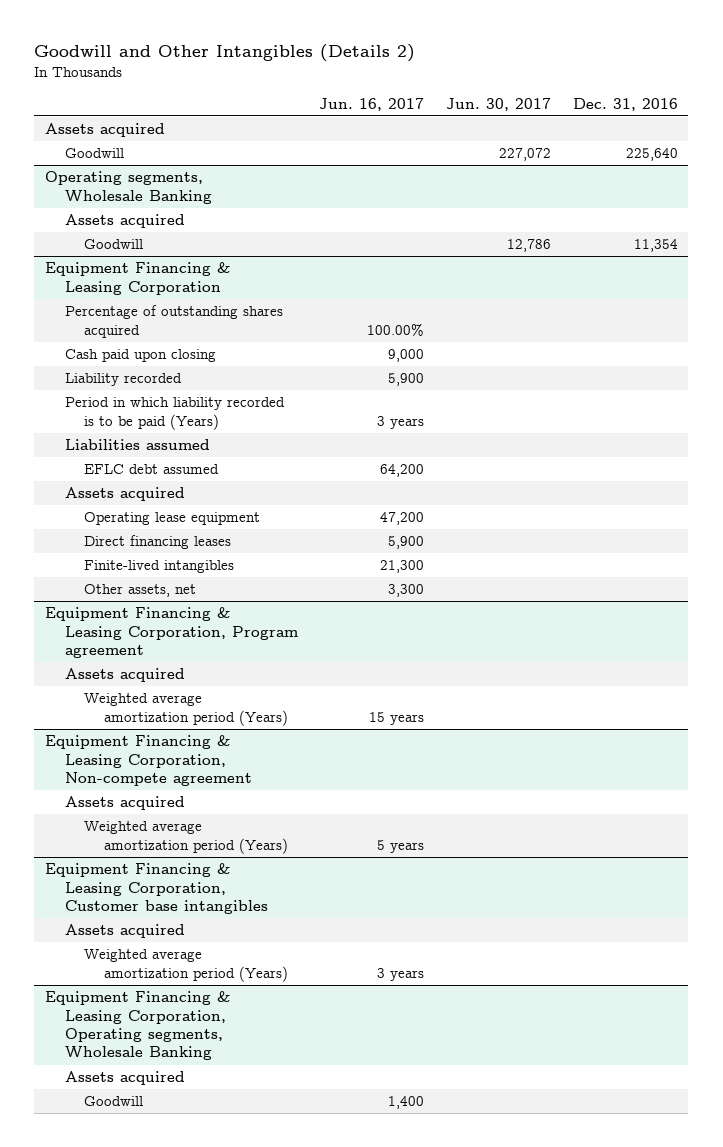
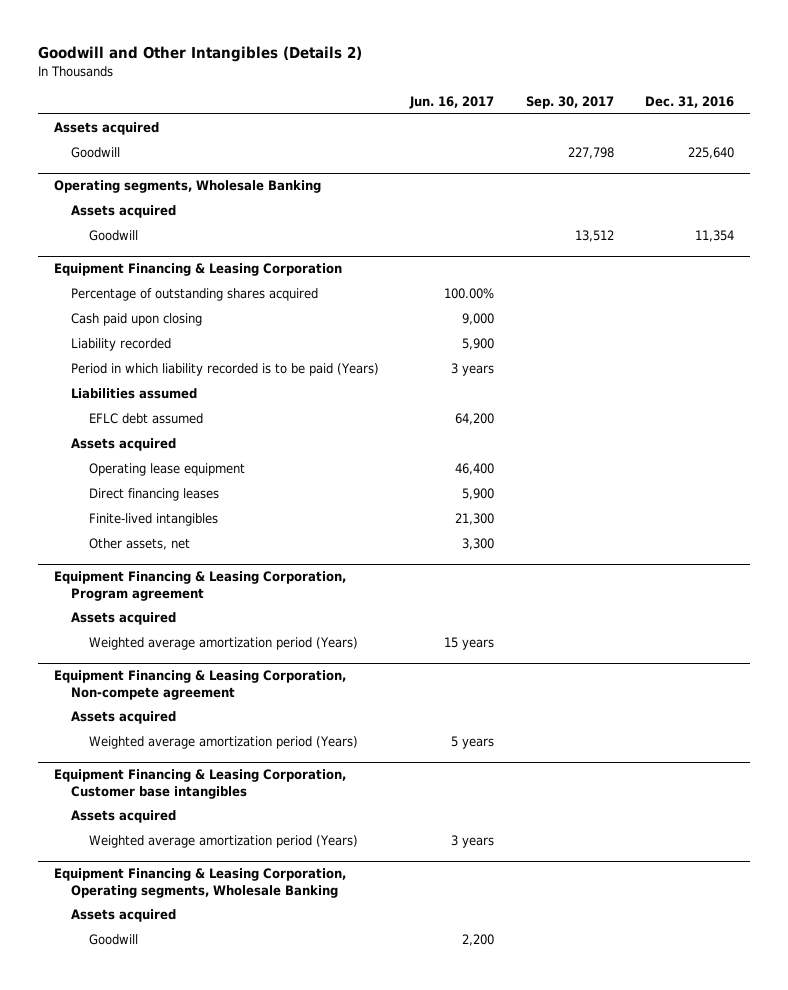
[445,97,551,111] Jun. 30, 2017 -> none
none -> [525,96,614,110] Sep. 30, 2017
[380,512,425,526] 47,200 -> [455,463,495,476] 46,400
[388,1096,425,1110] 1,400 -> [462,934,495,947] 2,200

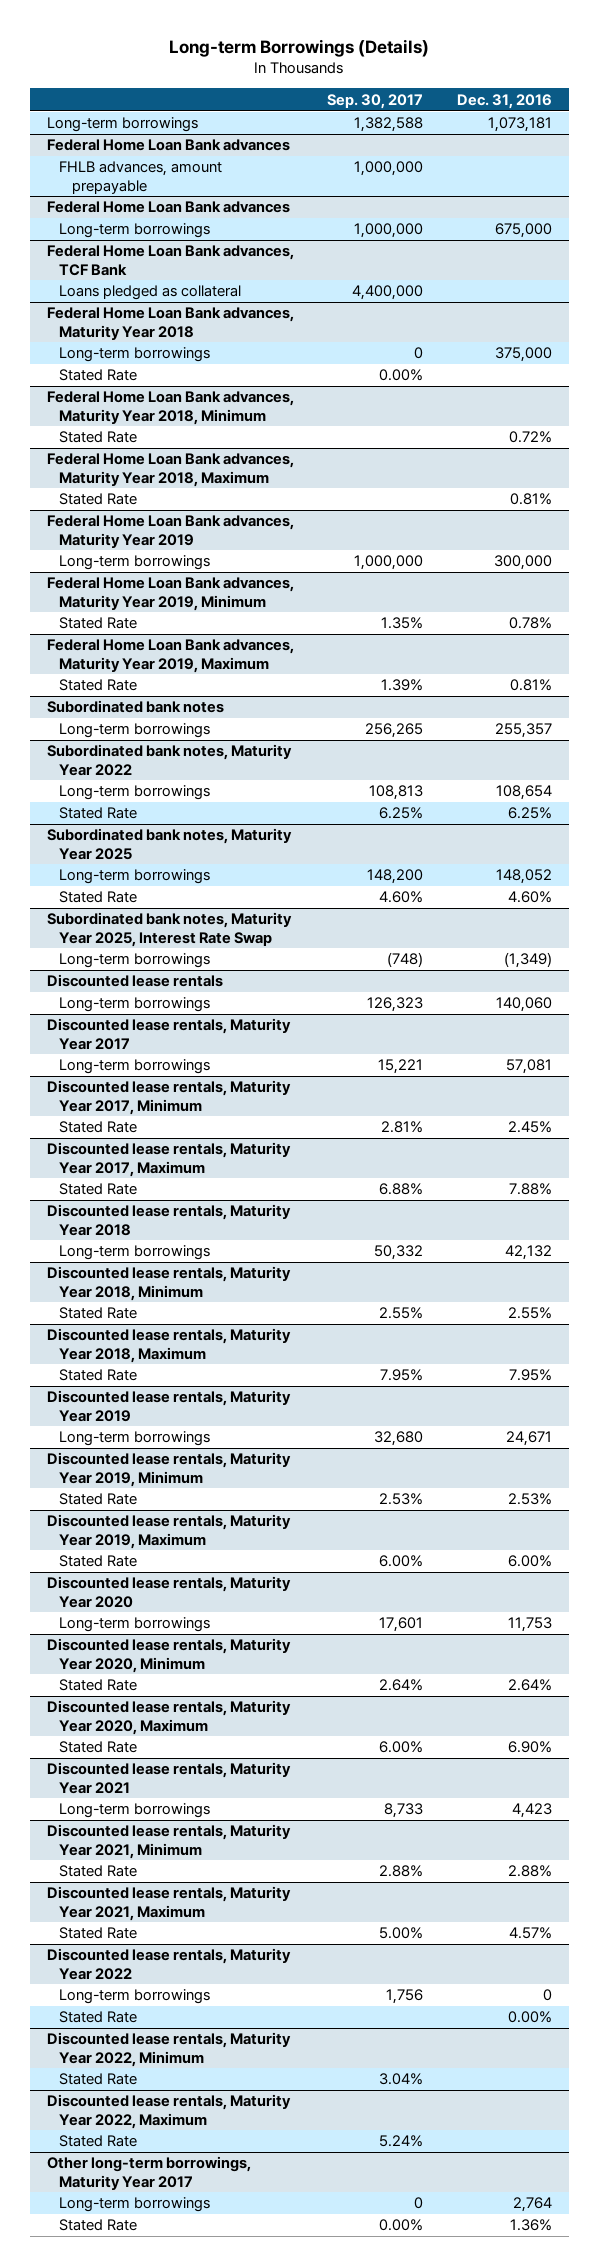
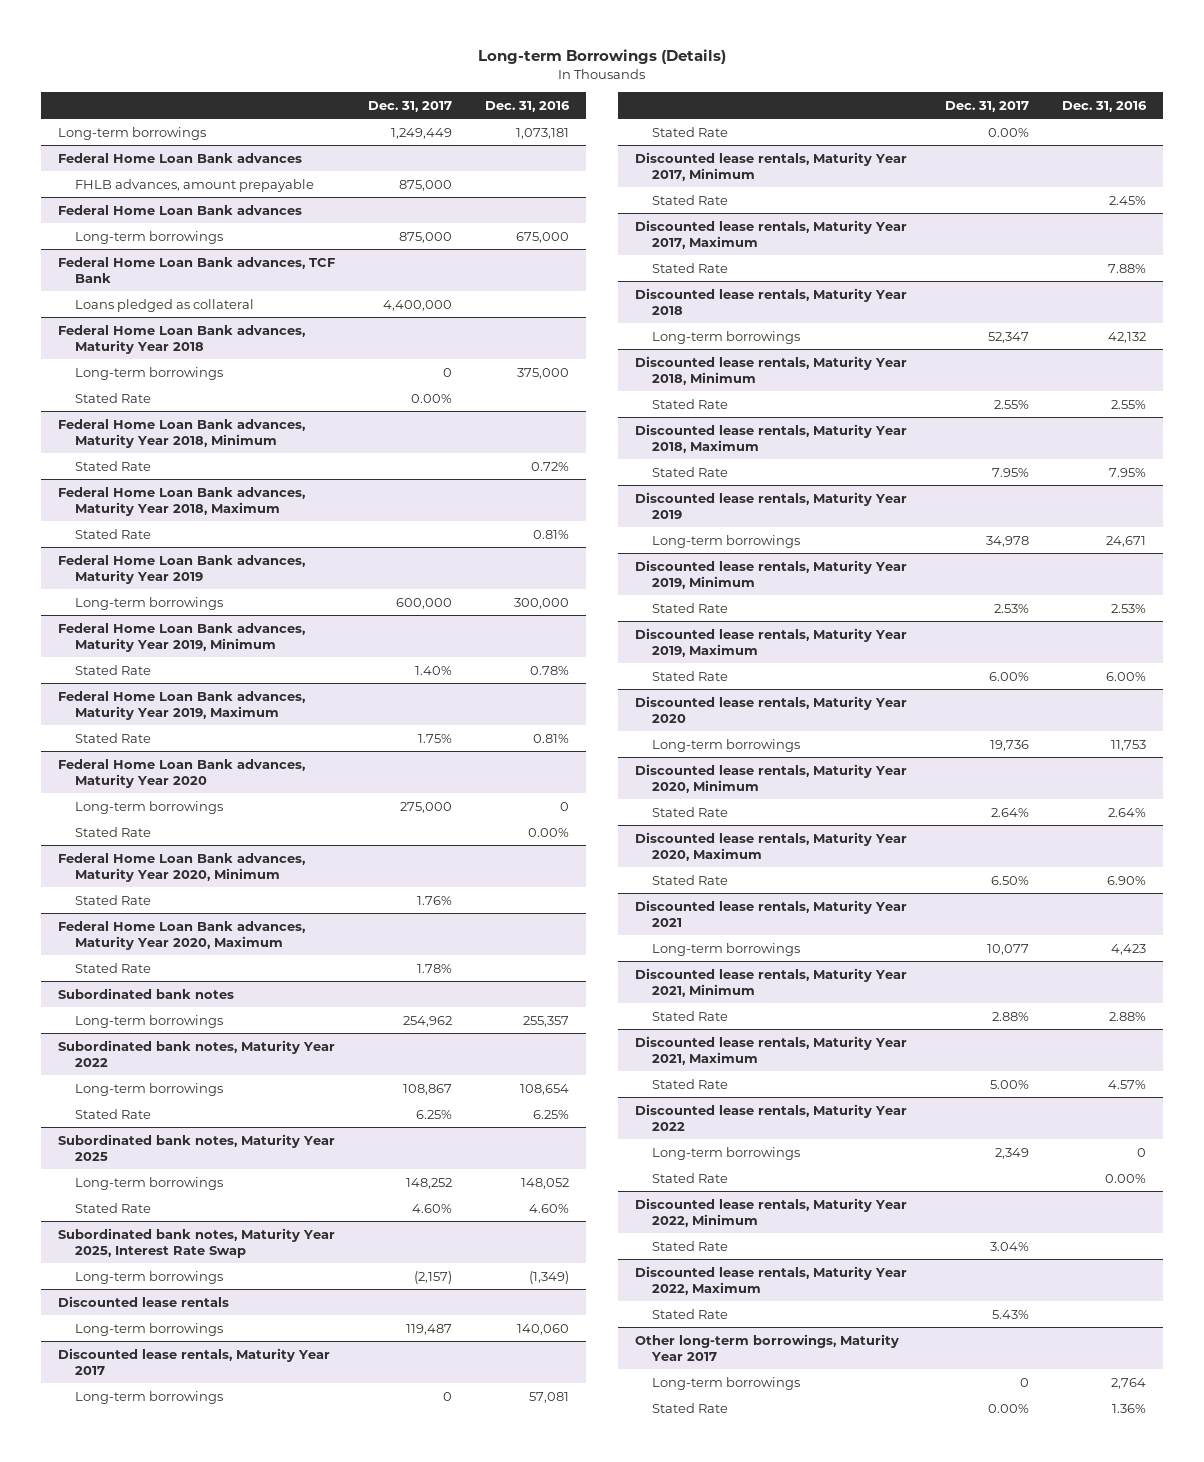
[327,93,424,109] Sep. 30, 2017 -> none
none -> [368,100,453,112] Dec. 31, 2017
none -> [57,758,305,788] Federal Home Loan Bank advances, Maturity Year 2020
none -> [75,800,224,814] Long-term borrowings
none -> [75,826,152,837] Stated Rate
none -> [57,852,305,882] Federal Home Loan Bank advances, Maturity Year 2020, Minimum
none -> [75,894,152,905] Stated Rate
none -> [57,920,305,950] Federal Home Loan Bank advances, Maturity Year 2020, Maximum
none -> [75,962,152,973] Stated Rate
none -> [652,126,729,137] Stated Rate

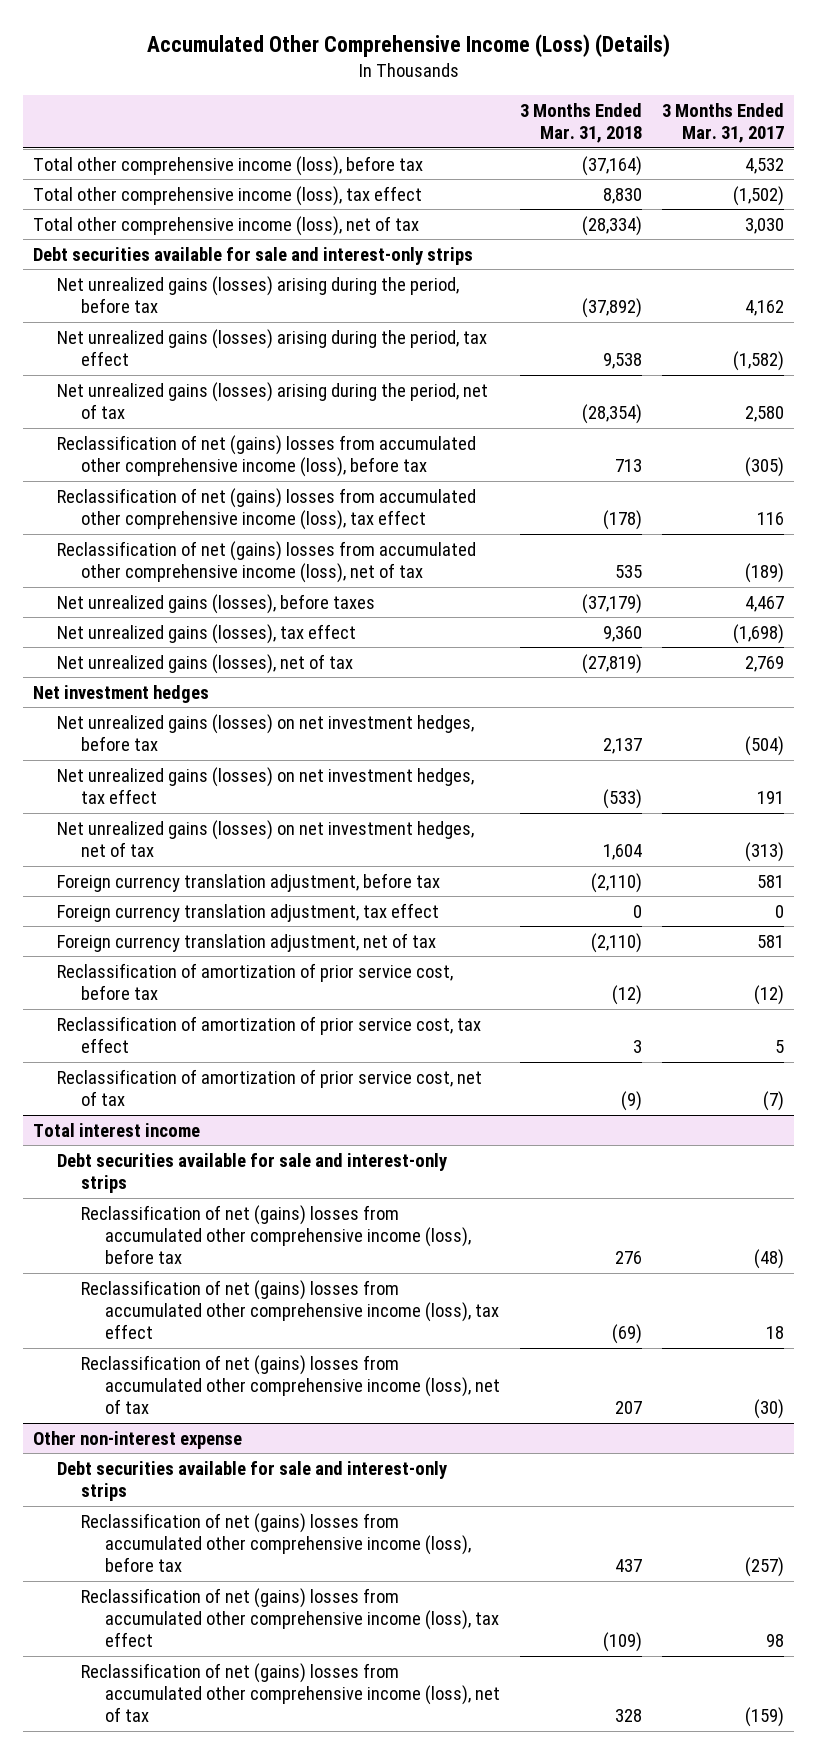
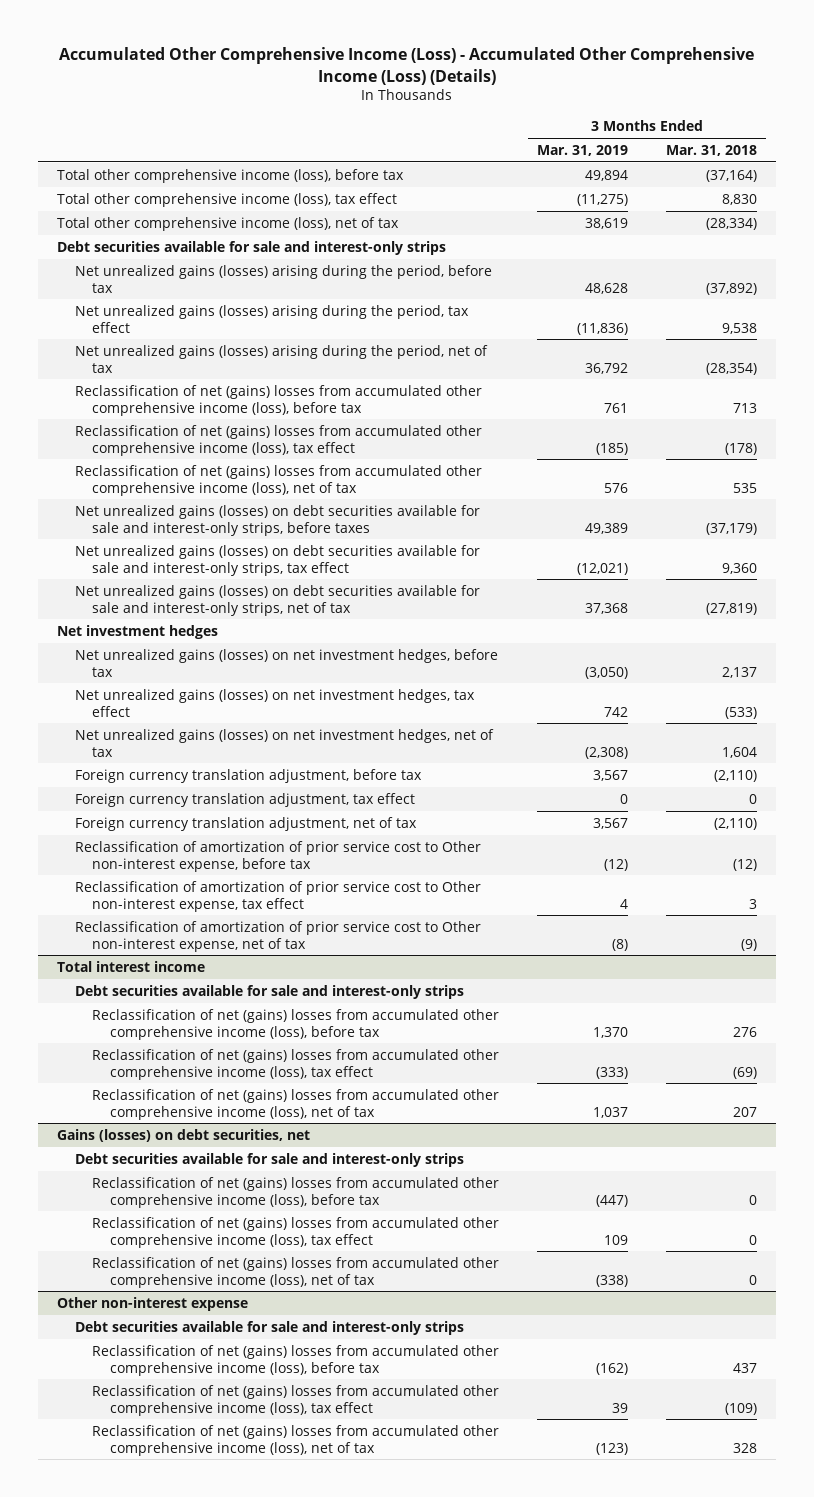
[146,33,670,57] Accumulated Other Comprehensive Income (Loss) (Details) -> [58,46,754,85] Accumulated Other Comprehensive Income (Loss) - Accumulated Other Comprehensive Income (Loss) (Details)
[661,103,784,144] 3 Months Ended Mar. 31, 2017 -> none
none -> [537,145,629,157] Mar. 31, 2019
[57,593,376,614] Net unrealized gains (losses), before taxes -> [74,504,480,536] Net unrealized gains (losses) on debt securities available for sale and interest-only strips, before taxes
[57,623,357,644] Net unrealized gains (losses), tax effect -> [74,544,480,576] Net unrealized gains (losses) on debt securities available for sale and interest-only strips, tax effect
[57,653,354,674] Net unrealized gains (losses), net of tax -> [74,584,480,616] Net unrealized gains (losses) on debt securities available for sale and interest-only strips, net of tax
[57,962,454,1000] Reclassification of amortization of prior service cost, before tax -> [74,840,481,872] Reclassification of amortization of prior service cost to Other non-interest expense, before tax
[57,1015,482,1053] Reclassification of amortization of prior service cost, tax effect -> [74,880,481,912] Reclassification of amortization of prior service cost to Other non-interest expense, tax effect
[57,1068,483,1106] Reclassification of amortization of prior service cost, net of tax -> [74,920,481,952] Reclassification of amortization of prior service cost to Other non-interest expense, net of tax
none -> [56,1128,310,1142] Gains (losses) on debt securities, net
none -> [74,1152,464,1167] Debt securities available for sale and interest-only strips
none -> [92,1176,500,1208] Reclassification of net (gains) losses from accumulated other comprehensive income (loss), before tax
none -> [92,1216,500,1248] Reclassification of net (gains) losses from accumulated other comprehensive income (loss), tax effect
none -> [92,1256,500,1288] Reclassification of net (gains) losses from accumulated other comprehensive income (loss), net of tax

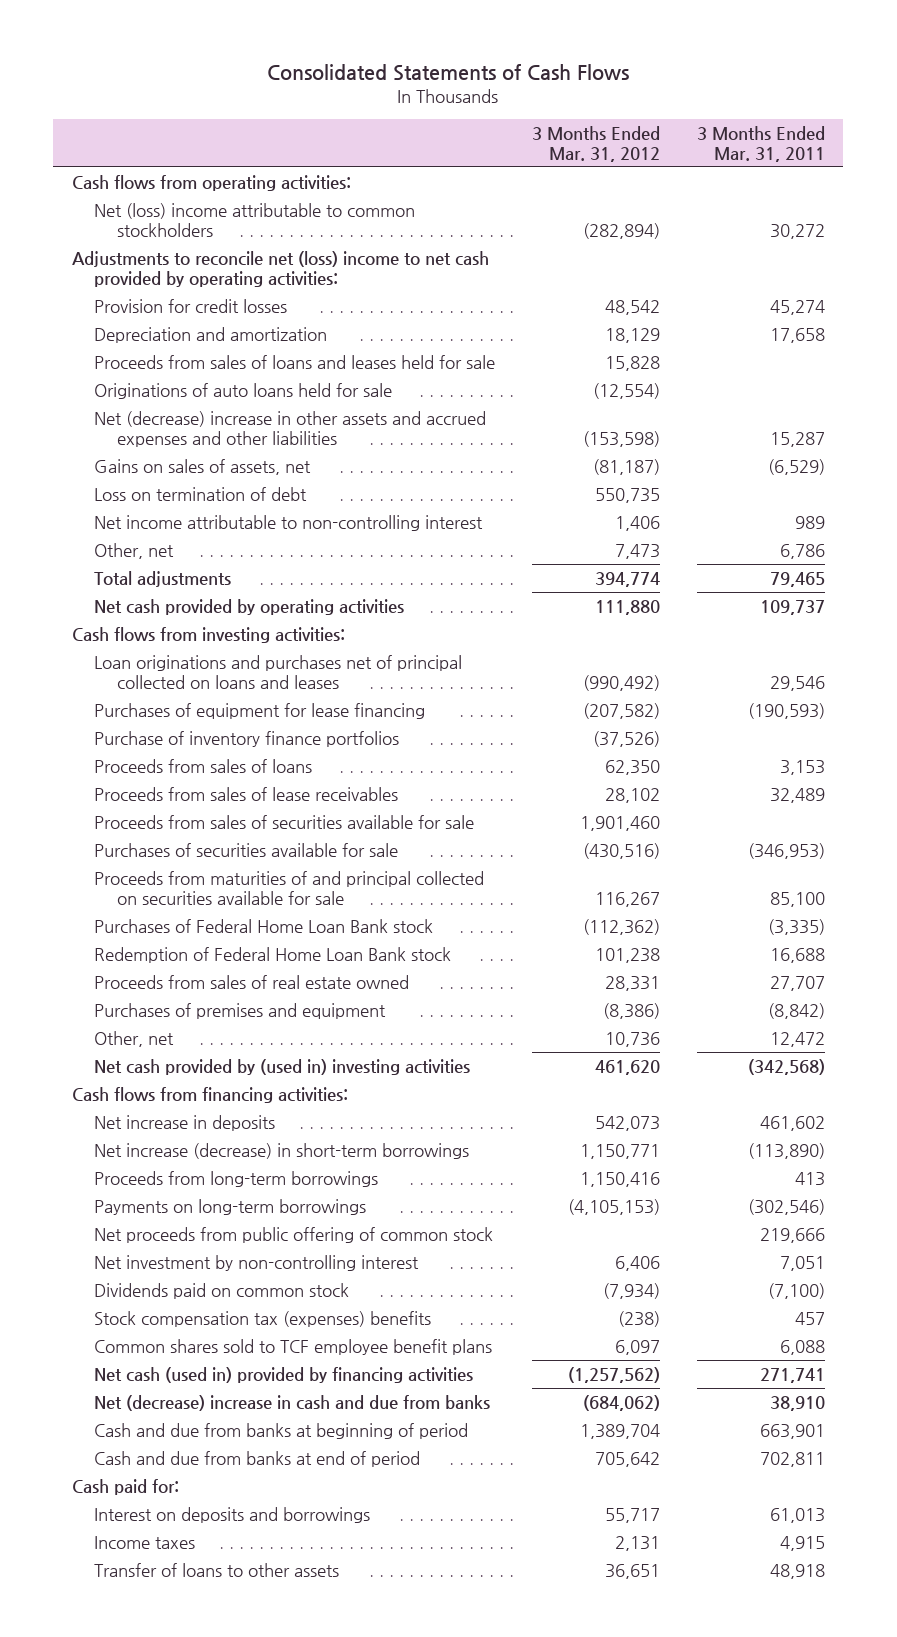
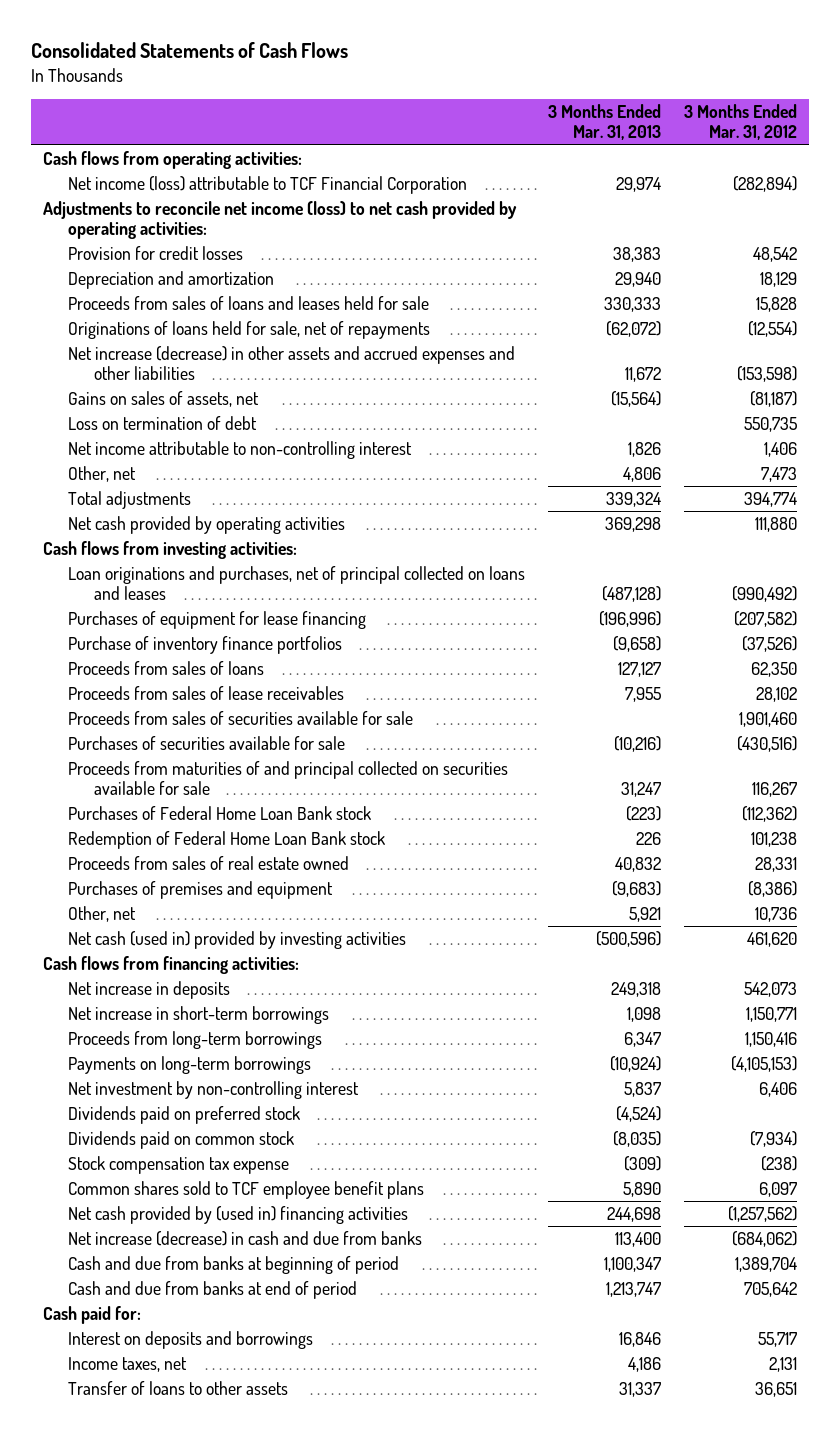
[696,125,825,162] 3 Months Ended Mar. 31, 2011 -> none
none -> [548,103,662,141] 3 Months Ended Mar. 31, 2013
[94,202,416,237] Net (loss) income attributable to common stockholders -> [68,175,468,194] Net income (loss) attributable to TCF Financial Corporation
[71,250,489,287] Adjustments to reconcile net (loss) income to net cash provided by operating activities: -> [42,200,517,240] Adjustments to reconcile net income (loss) to net cash provided by operating activities:
[94,382,393,399] Originations of auto loans held for sale -> [68,320,431,339] Originations of loans held for sale, net of repayments
[94,410,487,447] Net (decrease) increase in other assets and accrued expenses and other liabilities -> [68,345,516,381] Net increase (decrease) in other assets and accrued expenses and other liabilities
[94,654,463,689] Loan originations and purchases net of principal collected on loans and leases -> [68,565,526,601] Loan originations and purchases, net of principal collected on loans and leases
[94,1058,471,1075] Net cash provided by (used in) investing activities -> [68,930,407,949] Net cash (used in) provided by investing activities
[94,1142,470,1159] Net increase (decrease) in short-term borrowings -> [68,1005,330,1024] Net increase in short-term borrowings
[94,1226,494,1243] Net proceeds from public offering of common stock -> none
none -> [68,1105,301,1124] Dividends paid on preferred stock
[94,1310,432,1327] Stock compensation tax (expenses) benefits -> [68,1155,290,1174] Stock compensation tax expense
[94,1366,474,1383] Net cash (used in) provided by financing activities -> [68,1205,409,1224] Net cash provided by (used in) financing activities
[94,1394,491,1411] Net (decrease) increase in cash and due from banks -> [68,1230,423,1246] Net increase (decrease) in cash and due from banks
[94,1535,196,1549] Income taxes -> [68,1356,188,1372] Income taxes, net

